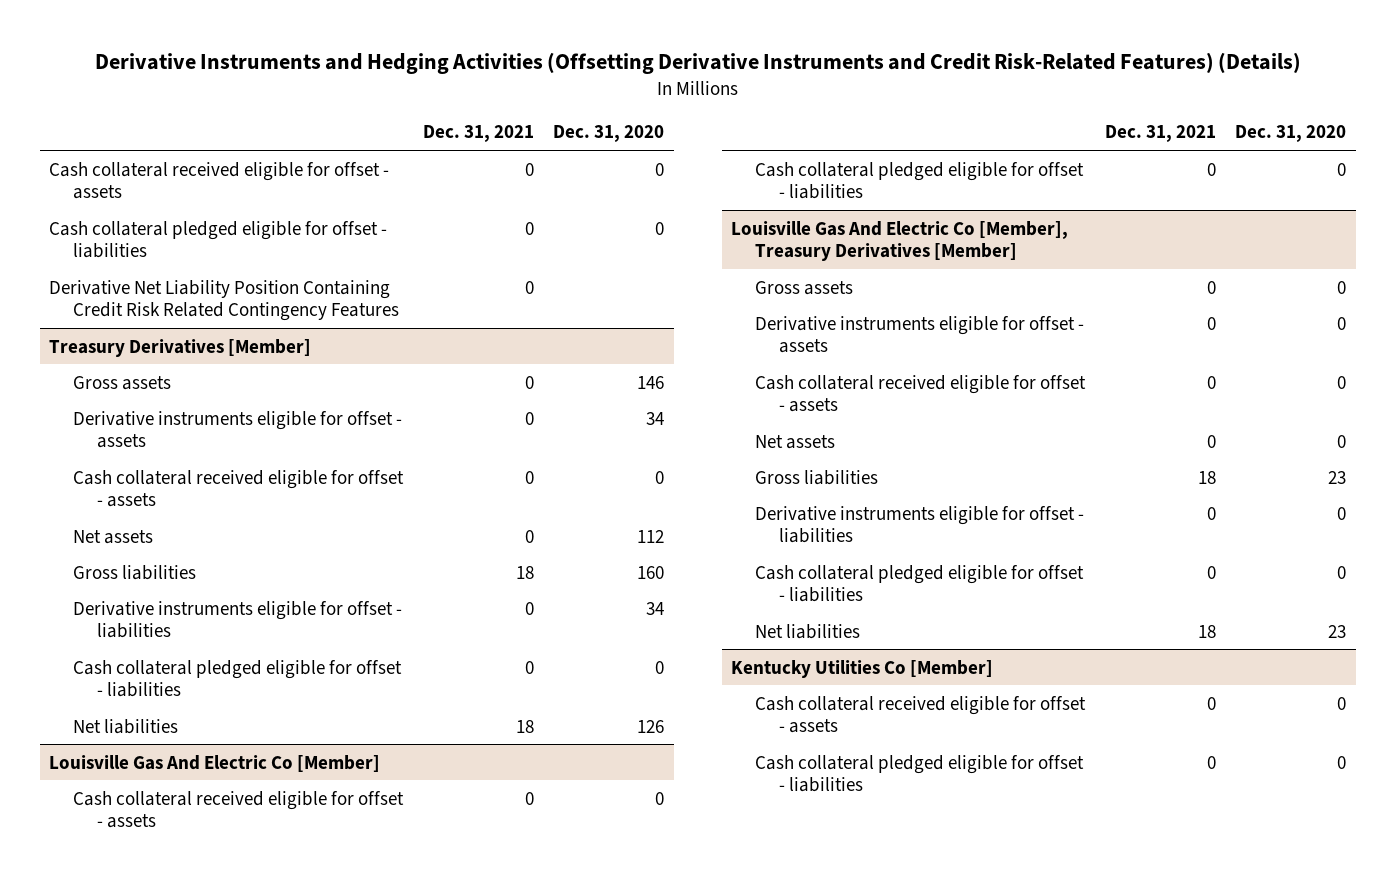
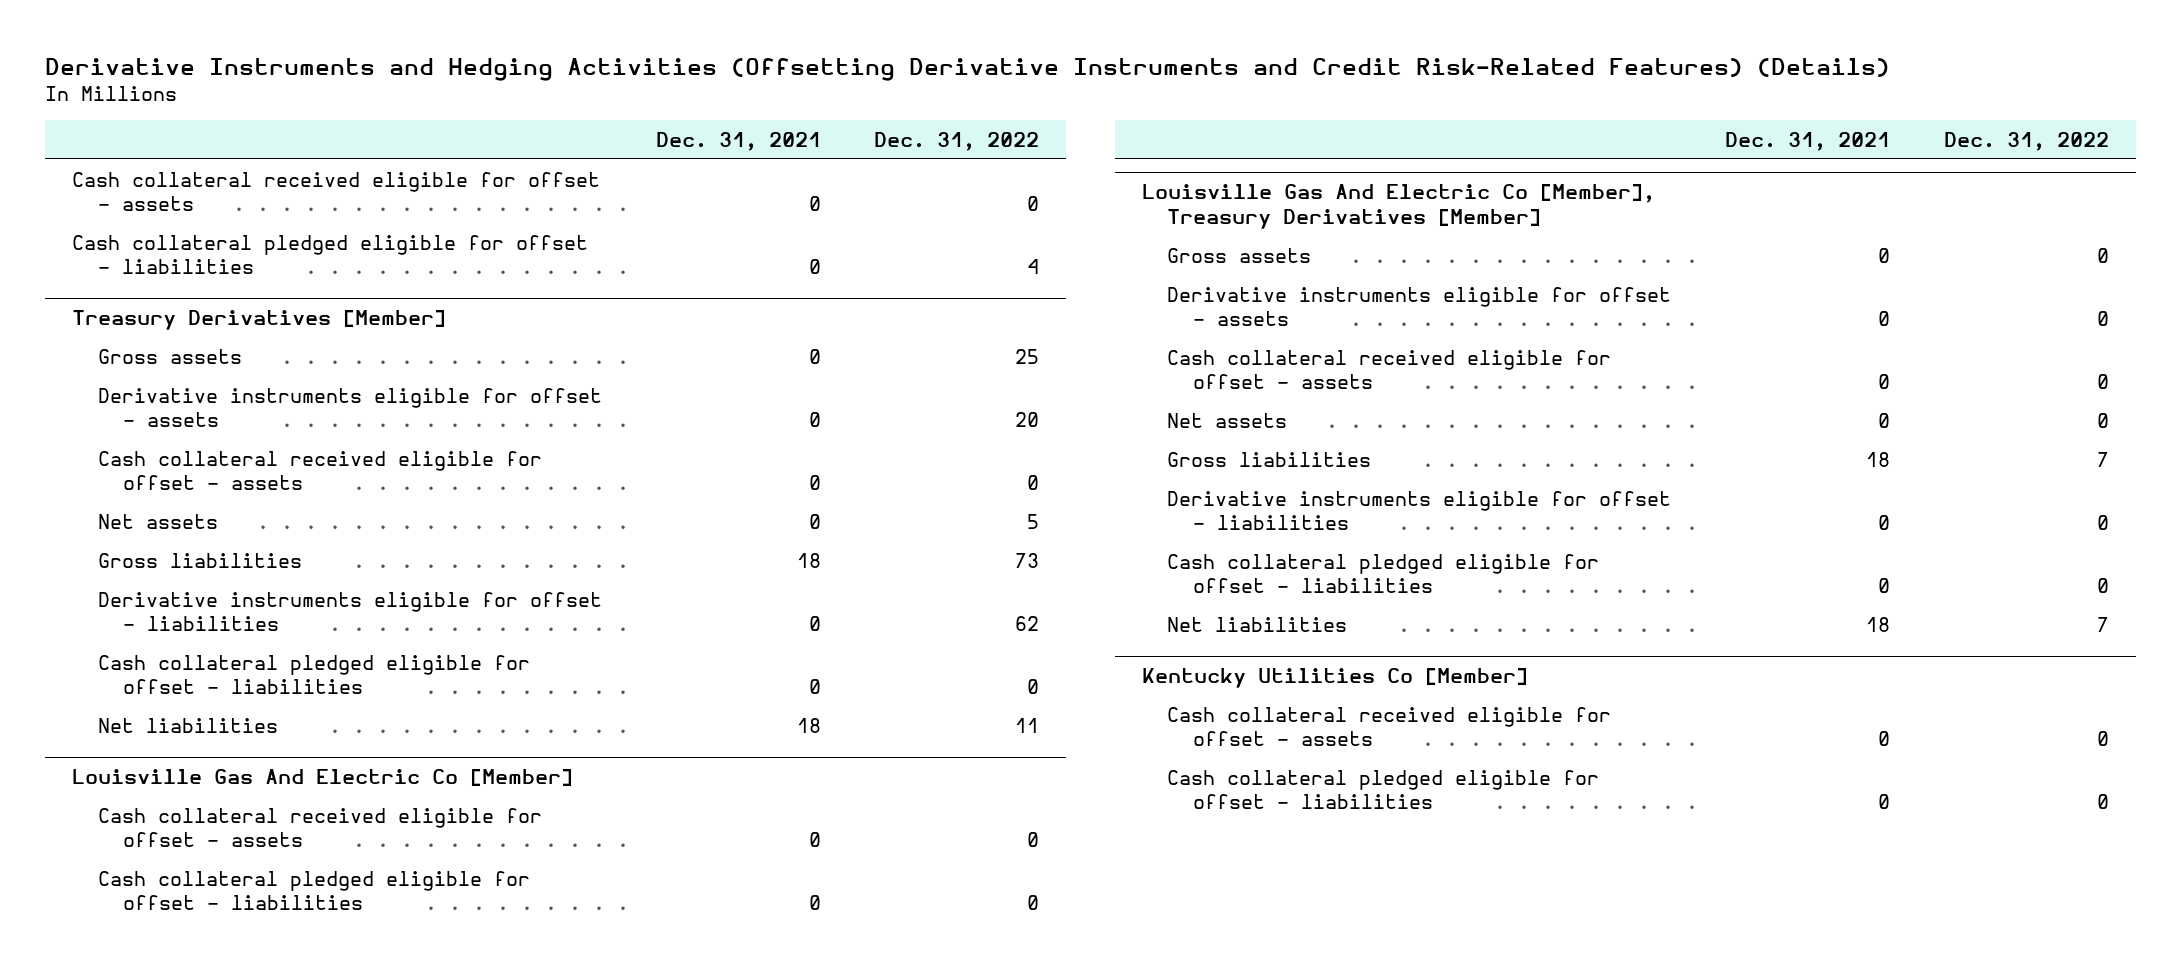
[553,125,665,143] Dec. 31, 2020 -> none
none -> [874,131,1040,151] Dec. 31, 2022
[49,279,400,321] Derivative Net Liability Position Containing Credit Risk Related Contingency Features -> none

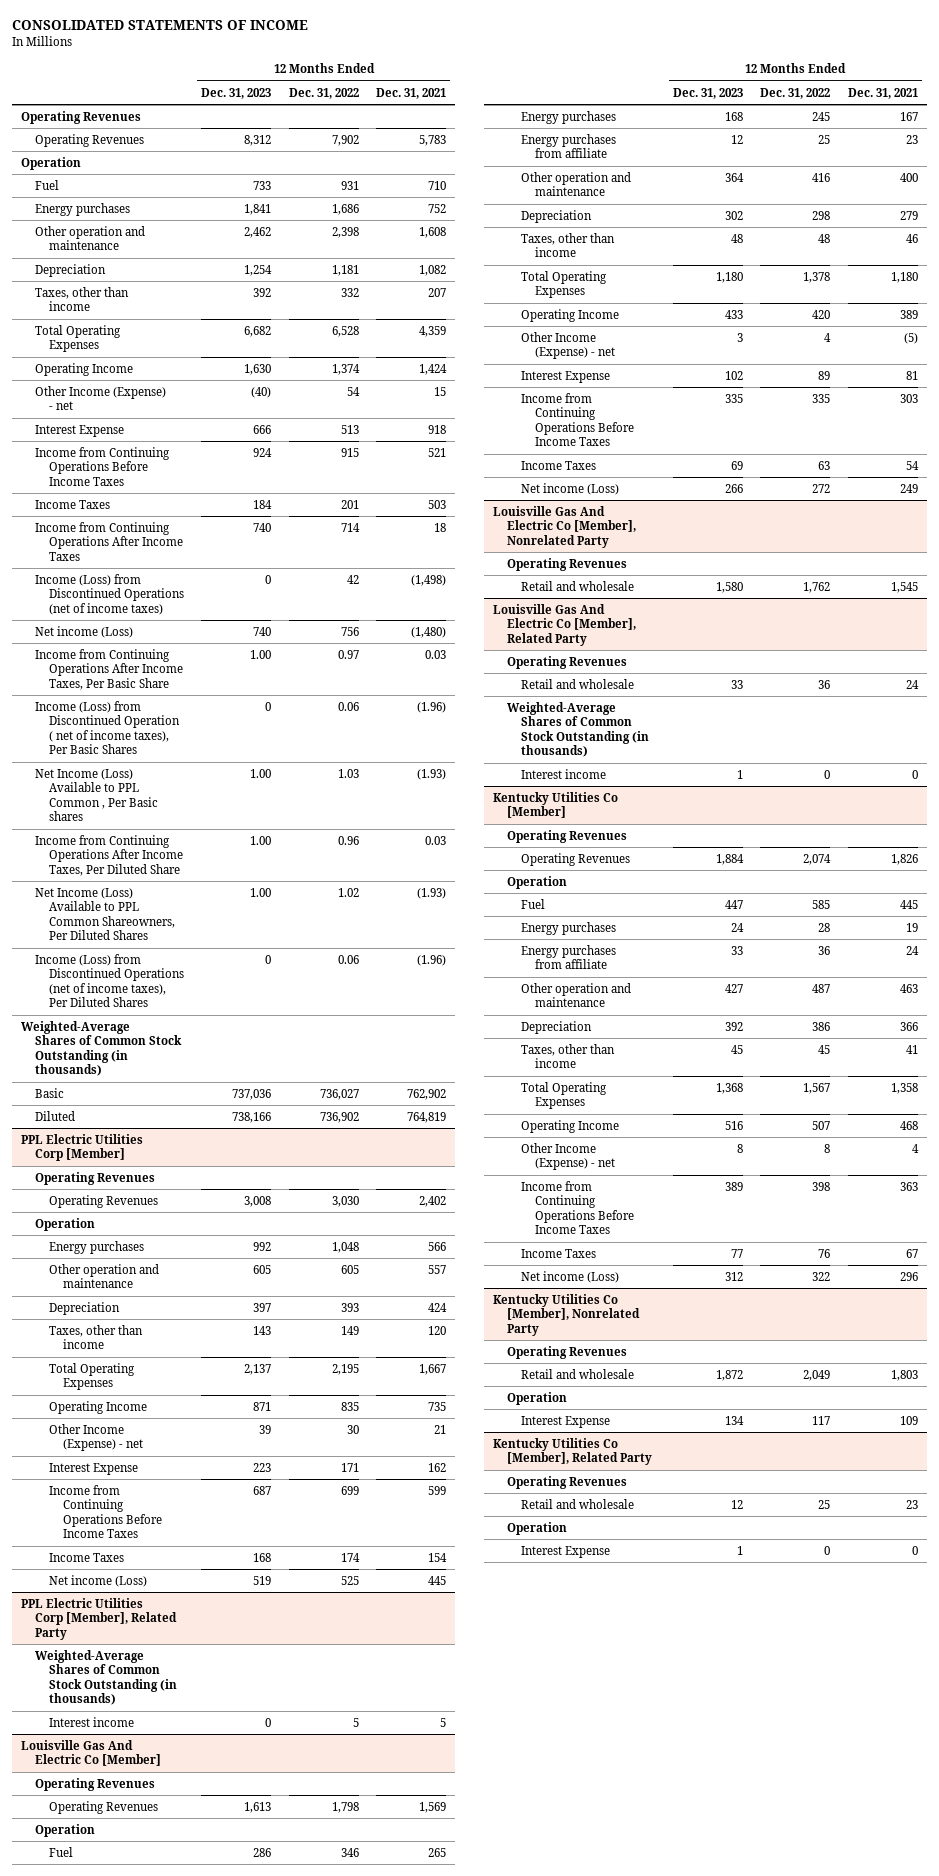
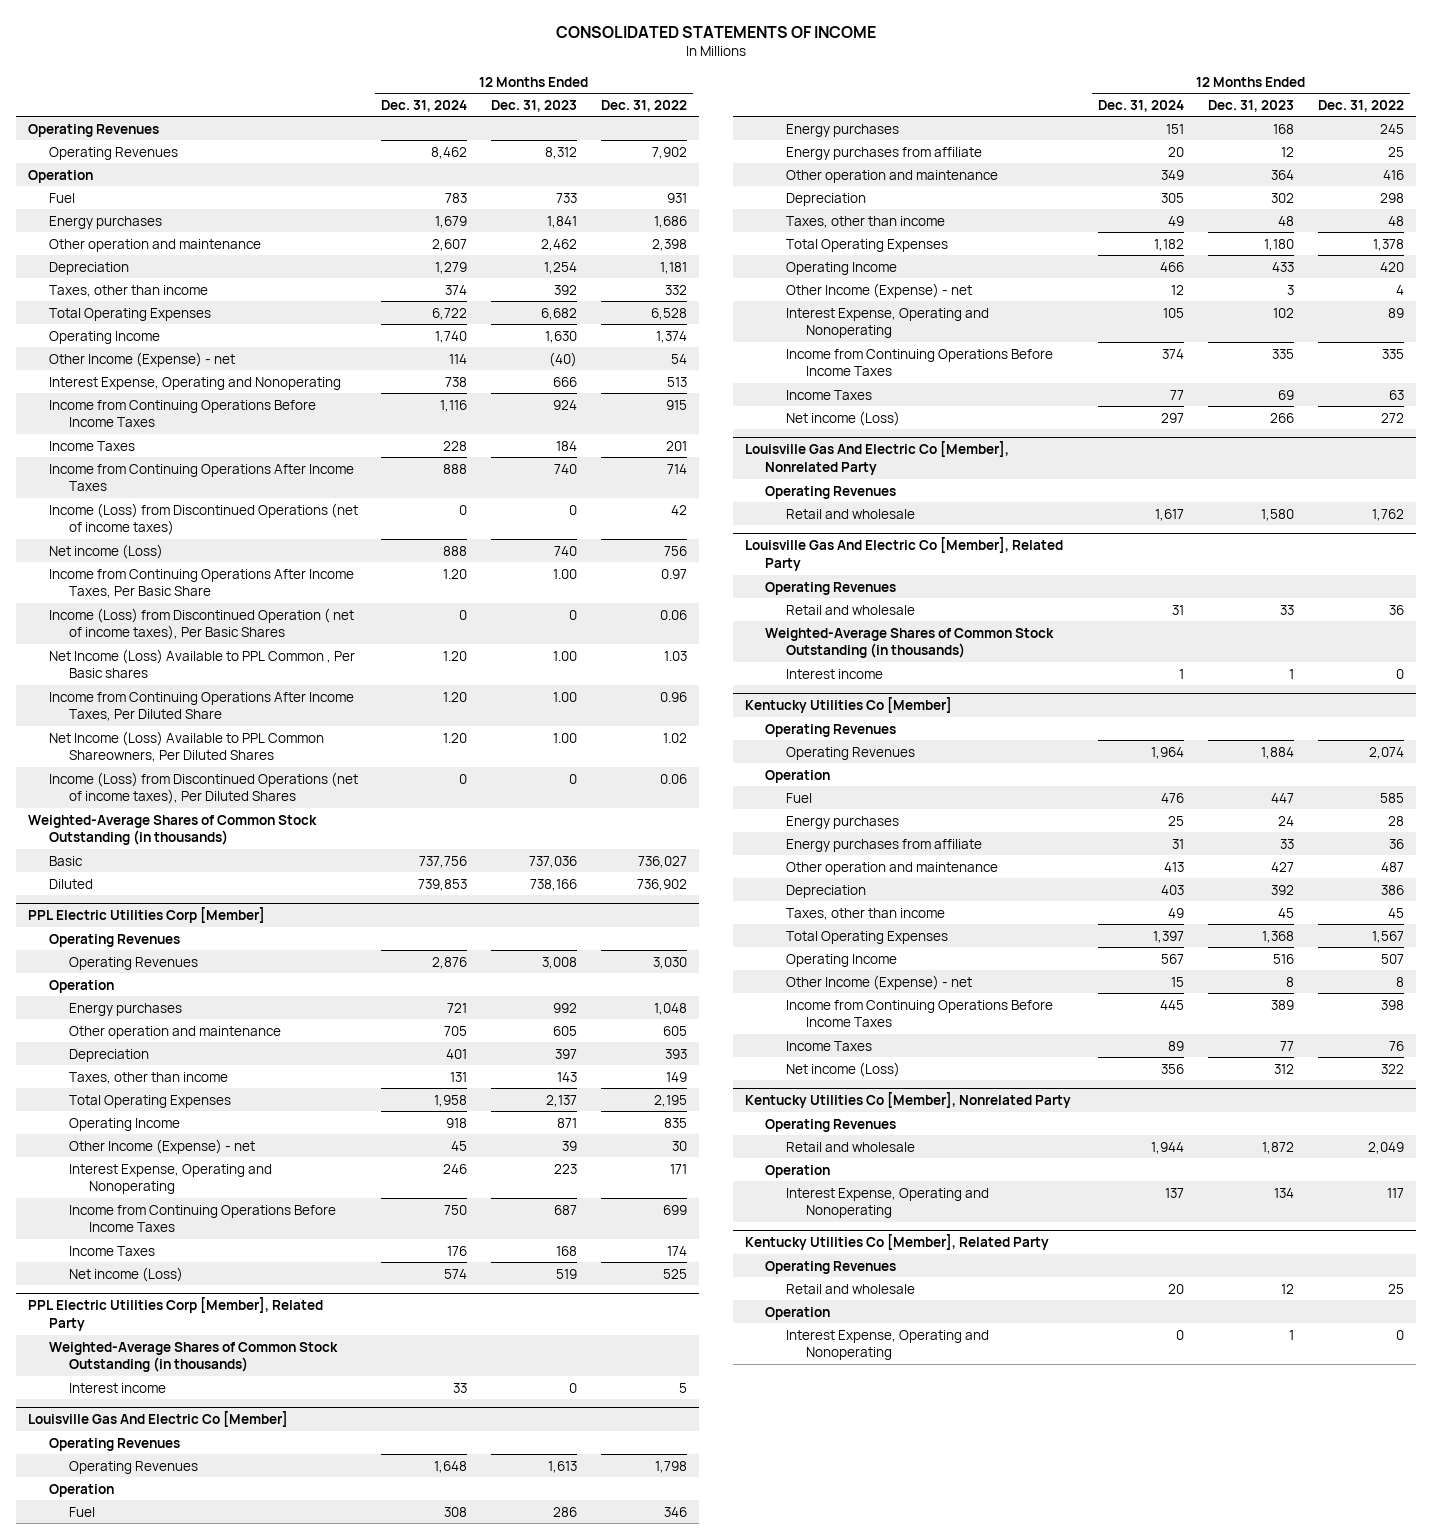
[376,87,447,99] Dec. 31, 2021 -> none
none -> [381,99,468,112] Dec. 31, 2024
[34,424,124,437] Interest Expense -> [48,376,341,390] Interest Expense, Operating and Nonoperating
[48,1462,138,1475] Interest Expense -> [68,1163,272,1195] Interest Expense, Operating and Nonoperating
[520,370,610,383] Interest Expense -> [785,307,989,339] Interest Expense, Operating and Nonoperating
[520,1415,610,1428] Interest Expense -> [785,1187,989,1219] Interest Expense, Operating and Nonoperating
[520,1545,610,1558] Interest Expense -> [785,1329,989,1361] Interest Expense, Operating and Nonoperating

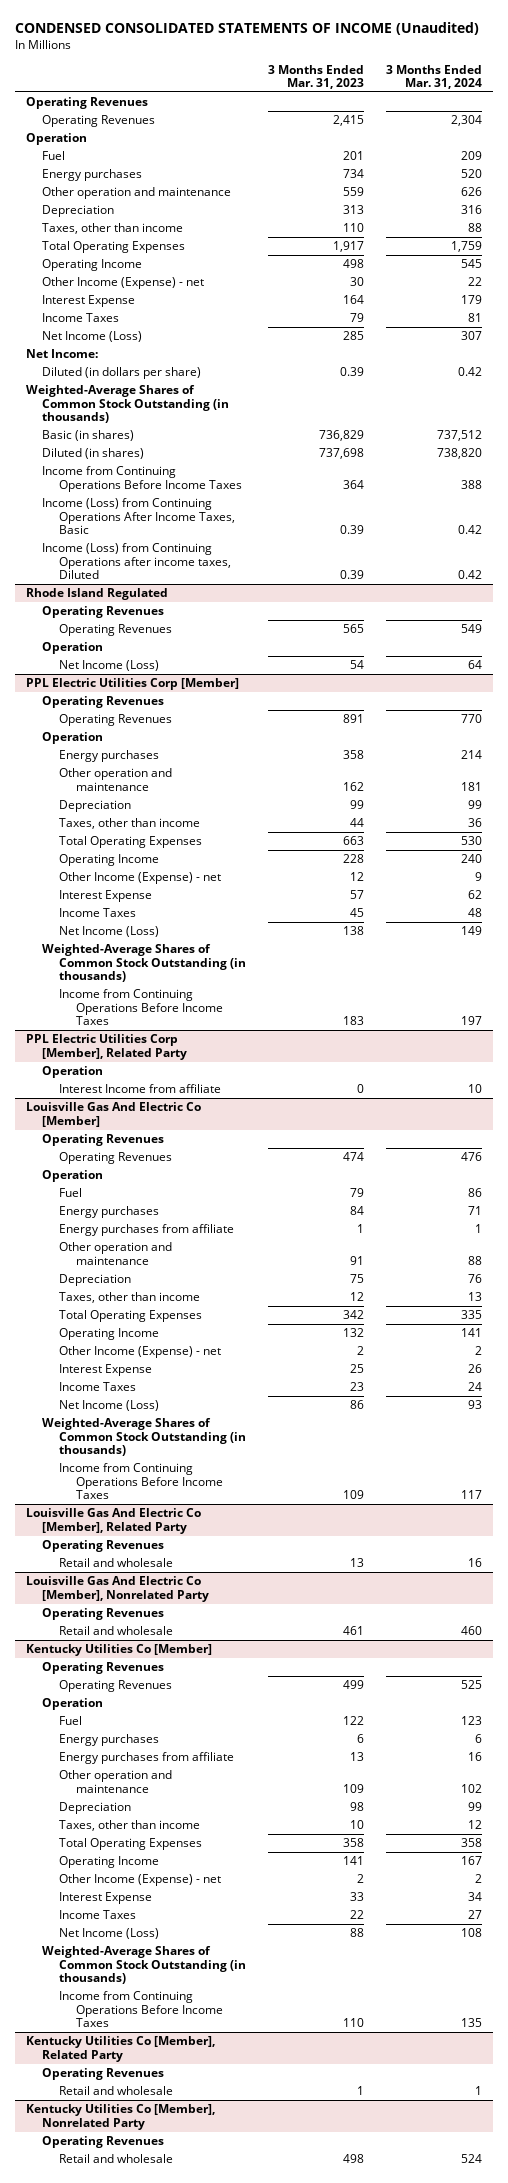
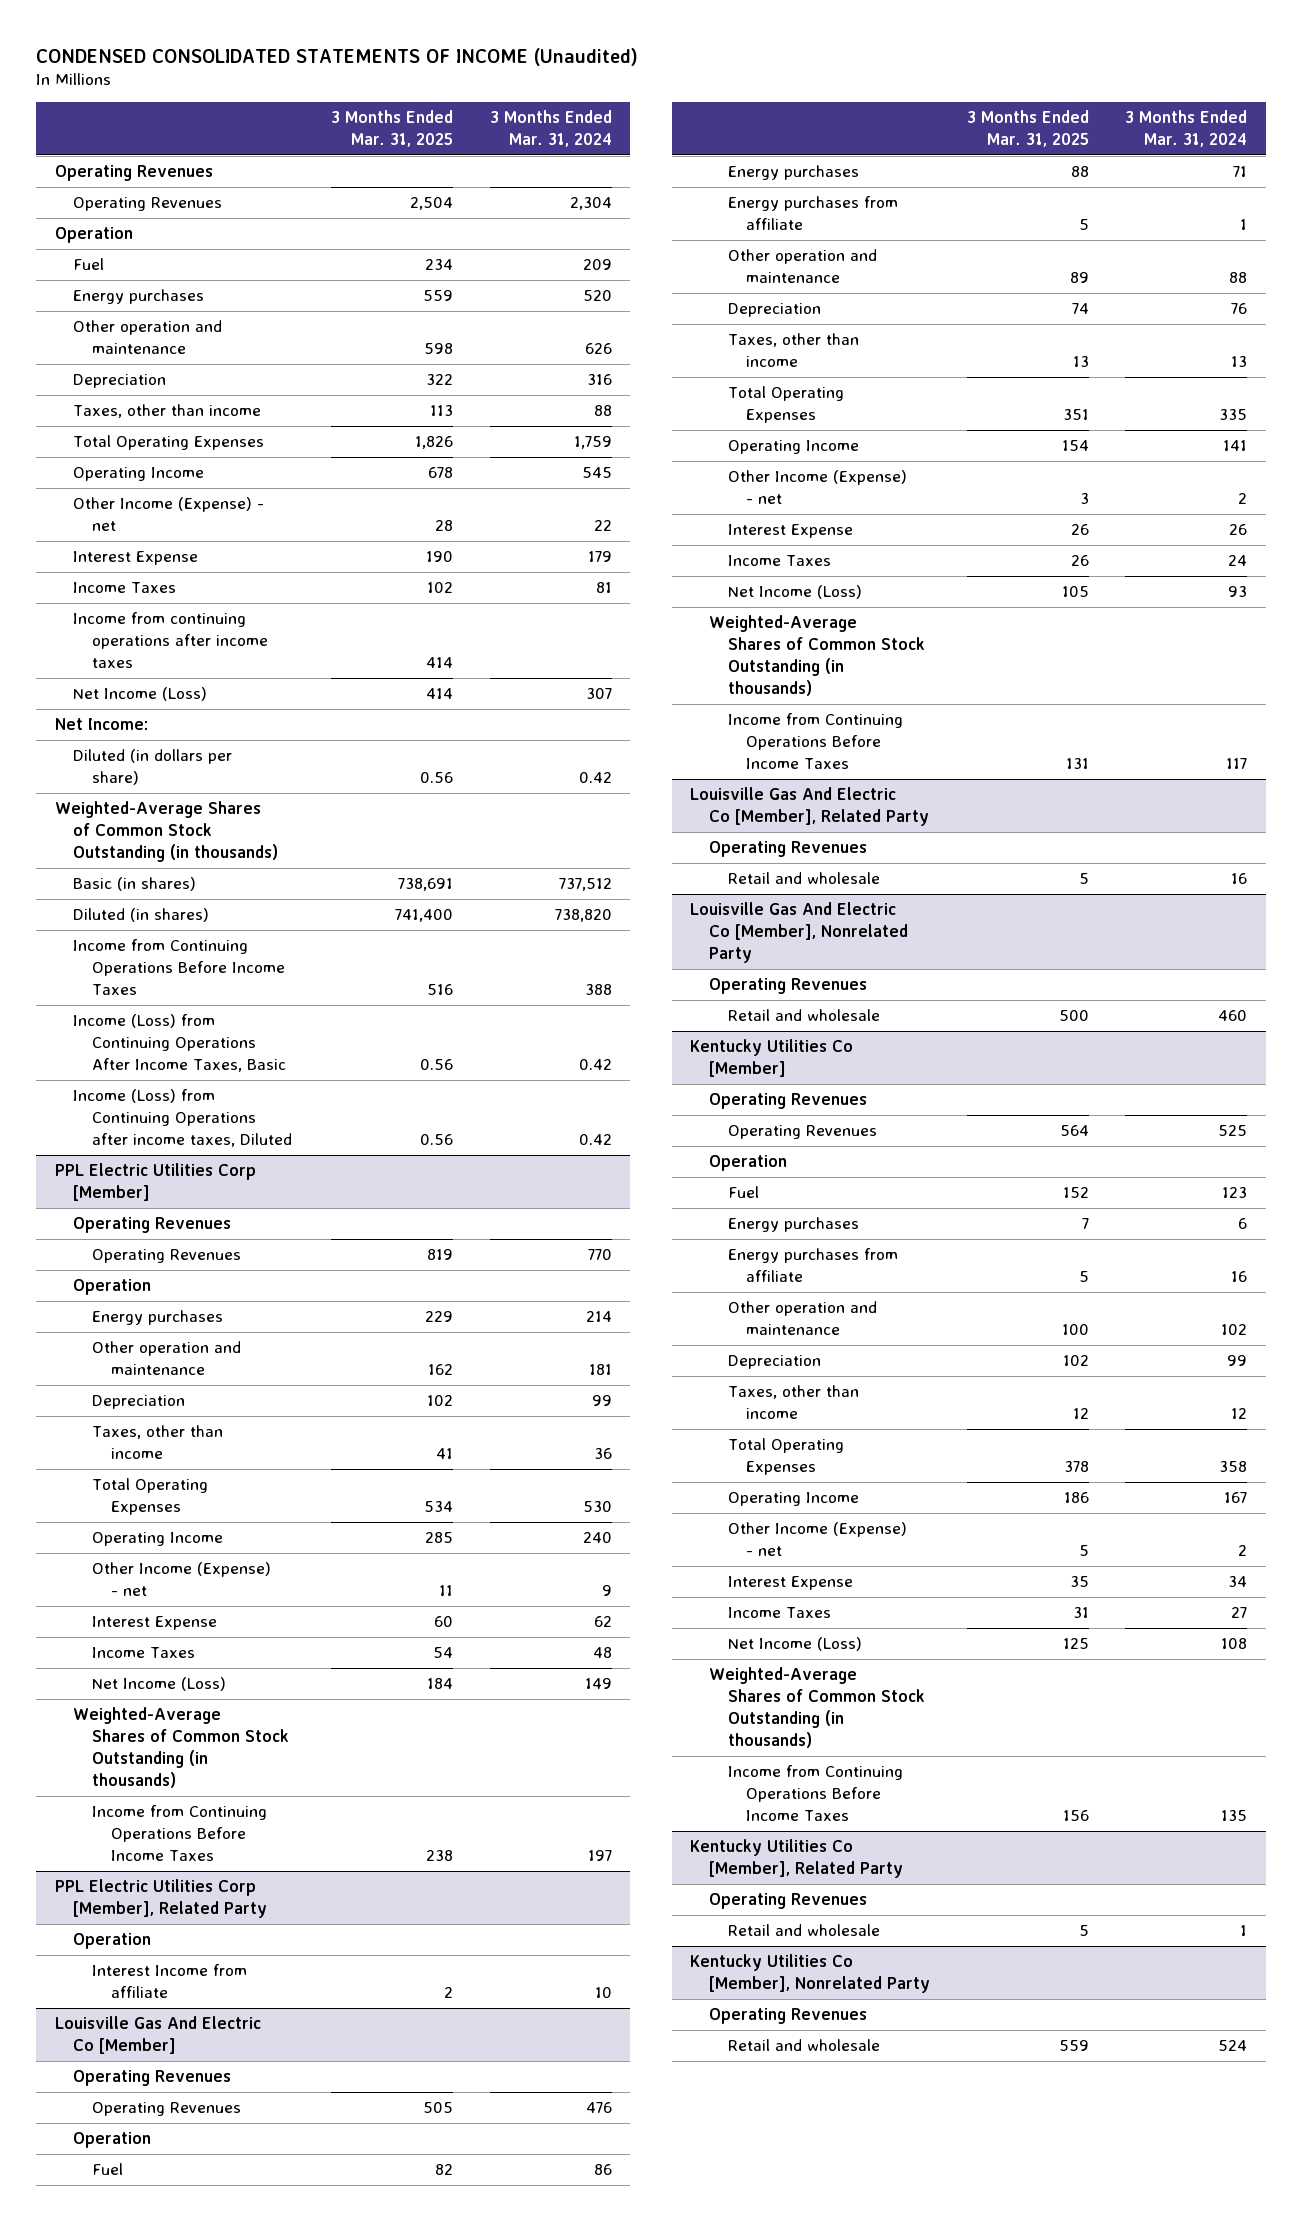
[268,64,365,90] 3 Months Ended Mar. 31, 2023 -> none
none -> [331,110,454,148] 3 Months Ended Mar. 31, 2025
none -> [73,612,269,668] Income from continuing operations after income taxes
[25,588,168,601] Rhode Island Regulated -> none
[42,606,165,619] Operating Revenues -> none
[58,624,172,637] Operating Revenues -> none
[42,642,104,655] Operation -> none
[58,660,159,672] Net Income (Loss) -> none

